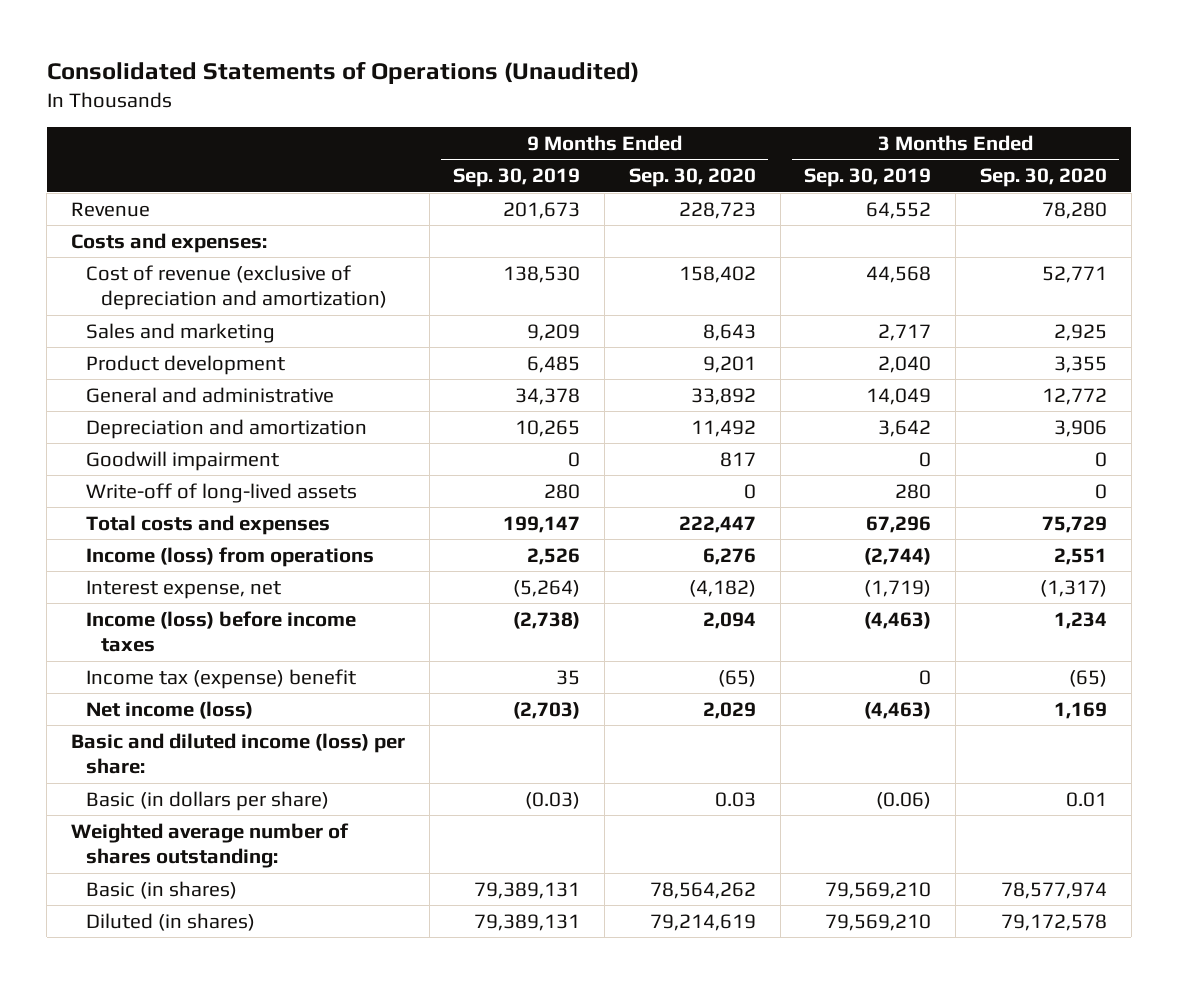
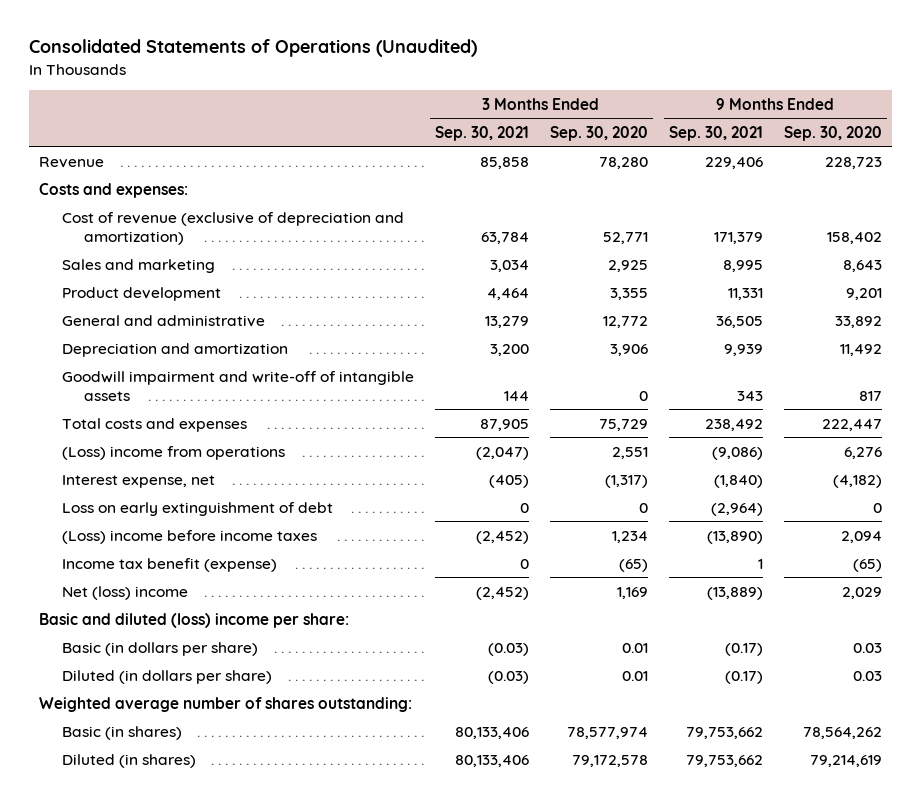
[453,168,581,188] Sep. 30, 2019 -> none
[804,168,932,188] Sep. 30, 2019 -> none
none -> [434,126,529,142] Sep. 30, 2021
none -> [668,126,763,142] Sep. 30, 2021
[86,482,358,503] Write-off of long-lived assets -> none
[86,450,280,471] Goodwill impairment -> [61,370,414,401] Goodwill impairment and write-off of intangible assets
[86,546,375,567] Income (loss) from operations -> [61,445,285,460] (Loss) income from operations
none -> [61,501,333,516] Loss on early extinguishment of debt
[86,610,357,653] Income (loss) before income taxes -> [61,529,317,544] (Loss) income before income taxes
[86,668,357,689] Income tax (expense) benefit -> [61,557,277,572] Income tax benefit (expense)
[86,700,254,719] Net income (loss) -> [61,585,188,600] Net (loss) income
[70,732,405,775] Basic and diluted income (loss) per share: -> [39,612,350,628] Basic and diluted (loss) income per share:
none -> [61,669,272,684] Diluted (in dollars per share)

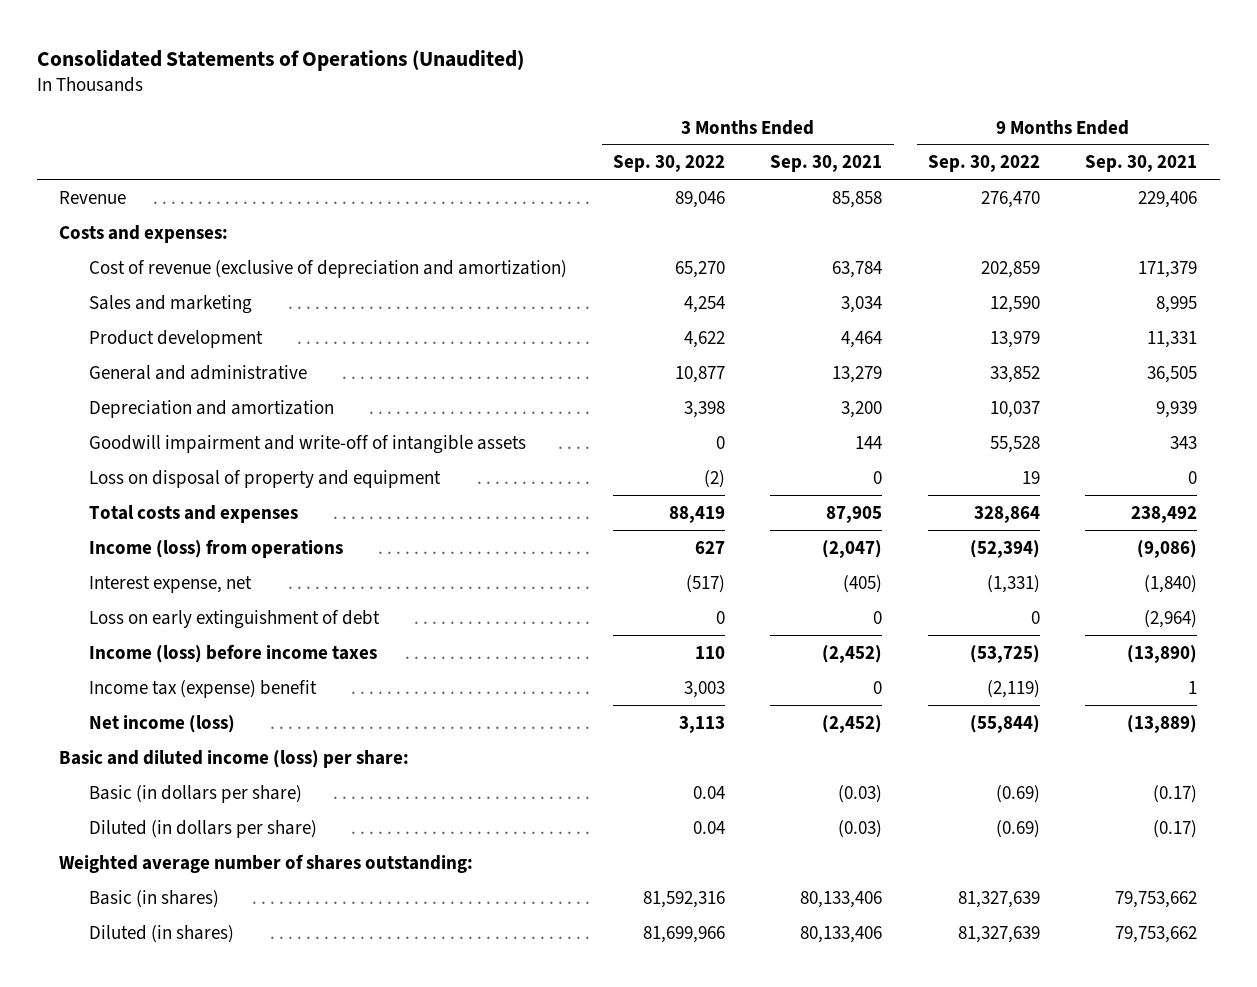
[549,126,648,142] Sep. 30, 2020 -> none
[783,126,882,142] Sep. 30, 2020 -> none
none -> [612,155,725,173] Sep. 30, 2022
none -> [927,155,1040,173] Sep. 30, 2022
none -> [89,469,442,488] Loss on disposal of property and equipment
[61,445,285,460] (Loss) income from operations -> [89,538,344,558] Income (loss) from operations
[61,529,317,544] (Loss) income before income taxes -> [89,643,378,663] Income (loss) before income taxes
[61,557,277,572] Income tax benefit (expense) -> [89,679,318,698] Income tax (expense) benefit
[61,585,188,600] Net (loss) income -> [89,714,236,733] Net income (loss)
[39,612,350,628] Basic and diluted (loss) income per share: -> [59,749,410,768] Basic and diluted income (loss) per share:

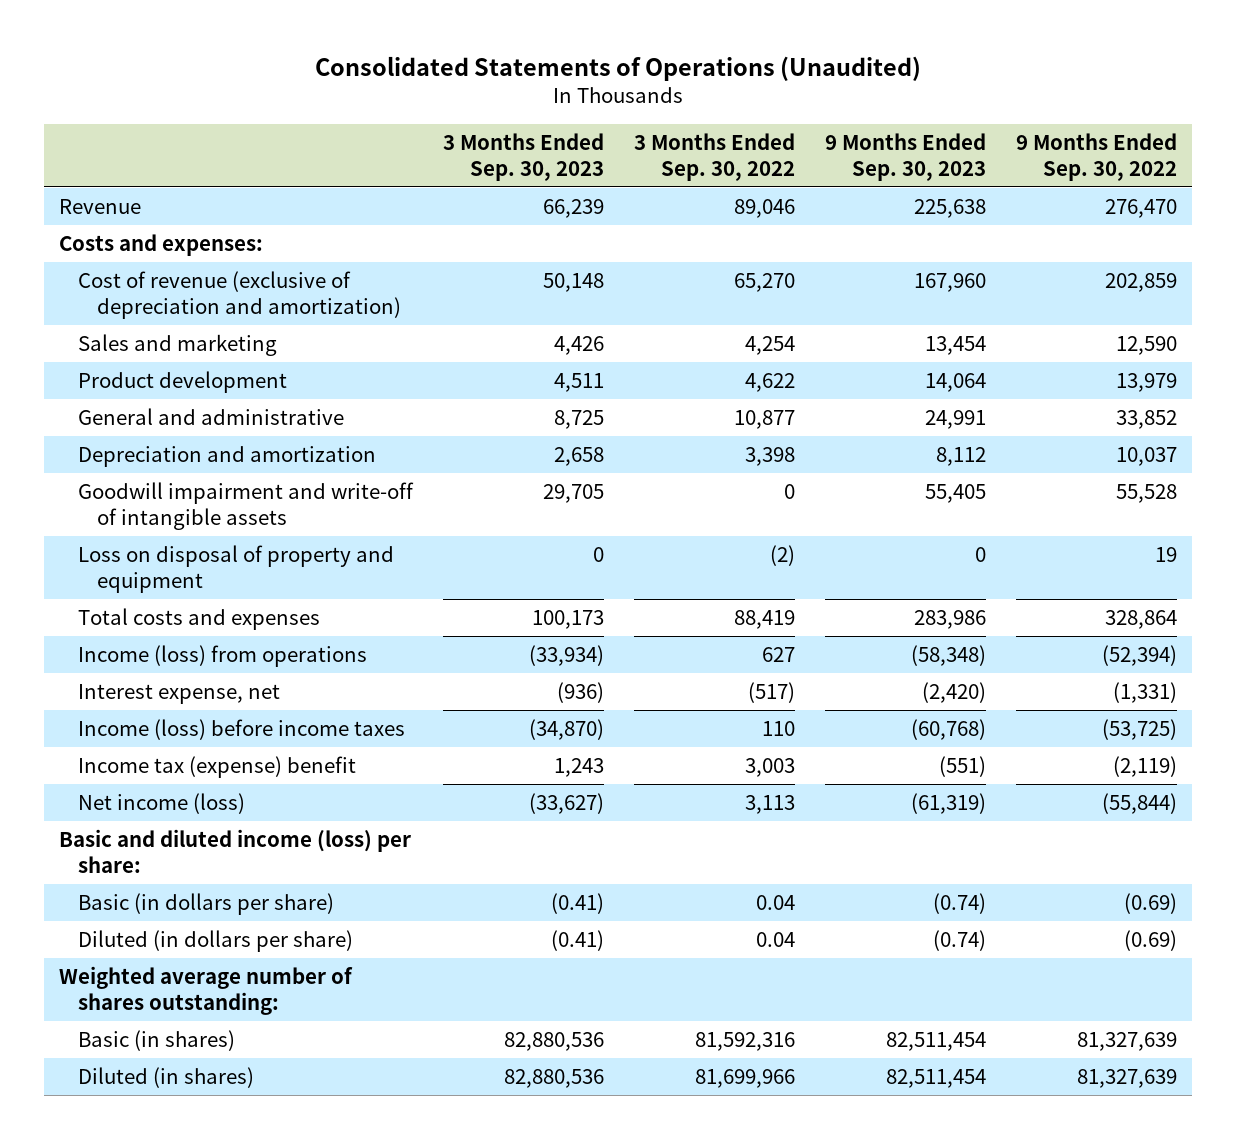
[770,155,883,173] Sep. 30, 2021 -> none
[1085,155,1198,173] Sep. 30, 2021 -> none
none -> [442,133,604,181] 3 Months Ended Sep. 30, 2023
none -> [824,133,986,181] 9 Months Ended Sep. 30, 2023
[89,609,381,629] Loss on early extinguishment of debt -> none

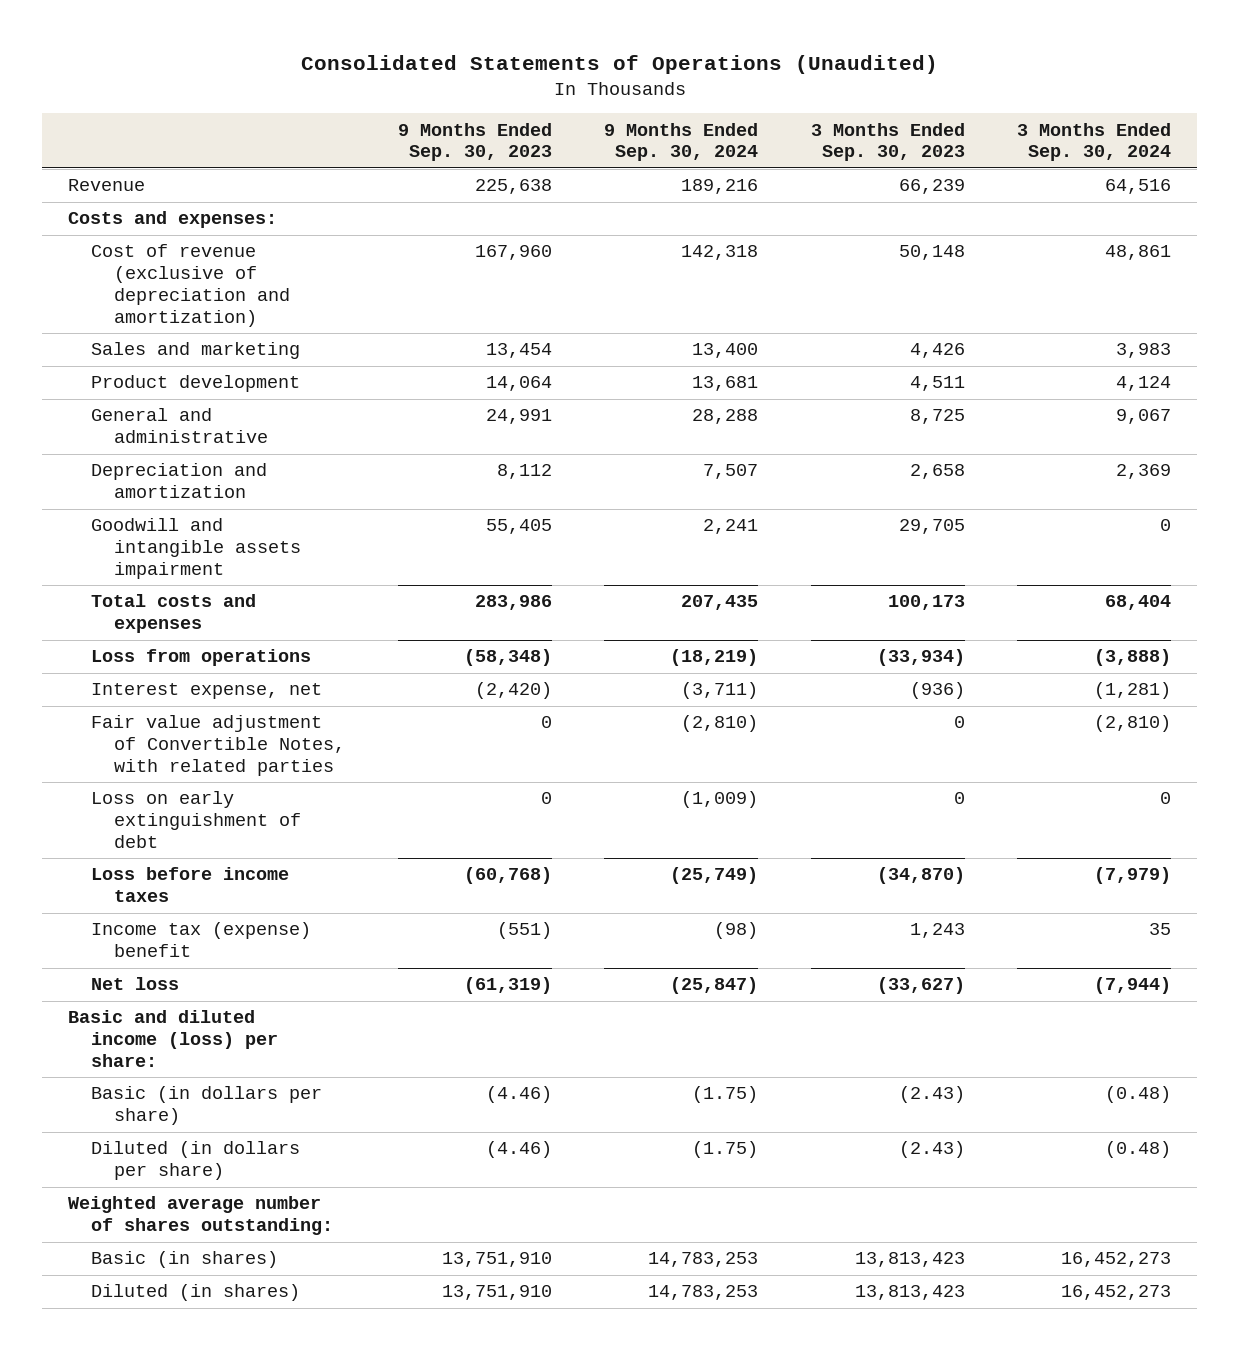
[633,133,795,181] 3 Months Ended Sep. 30, 2022 -> none
[1015,133,1177,181] 9 Months Ended Sep. 30, 2022 -> none
none -> [604,122,759,162] 9 Months Ended Sep. 30, 2024
none -> [1017,122,1172,162] 3 Months Ended Sep. 30, 2024
[77,545,394,593] Loss on disposal of property and equipment -> none
[77,482,414,530] Goodwill impairment and write-off of intangible assets -> [91,518,302,580] Goodwill and intangible assets impairment
[77,645,367,668] Income (loss) from operations -> [91,649,312,667] Loss from operations
none -> [91,715,346,777] Fair value adjustment of Convertible Notes, with related parties
none -> [91,791,302,849] Loss on early extinguishment of debt
[77,719,405,741] Income (loss) before income taxes -> [91,867,290,903] Loss before income taxes
[77,793,245,815] Net income (loss) -> [91,977,180,991] Net loss
[550,893,604,915] (0.41) -> [898,1086,965,1104] (2.43)
[932,893,986,915] (0.74) -> [485,1086,552,1104] (4.46)
[550,930,604,952] (0.41) -> [898,1141,965,1159] (2.43)
[932,930,986,952] (0.74) -> [485,1141,552,1159] (4.46)
[503,1032,604,1052] 82,880,536 -> [854,1252,965,1268] 13,813,423
[885,1032,986,1052] 82,511,454 -> [441,1252,552,1268] 13,751,910
[503,1069,604,1089] 82,880,536 -> [854,1285,965,1301] 13,813,423
[885,1069,986,1089] 82,511,454 -> [441,1285,552,1301] 13,751,910

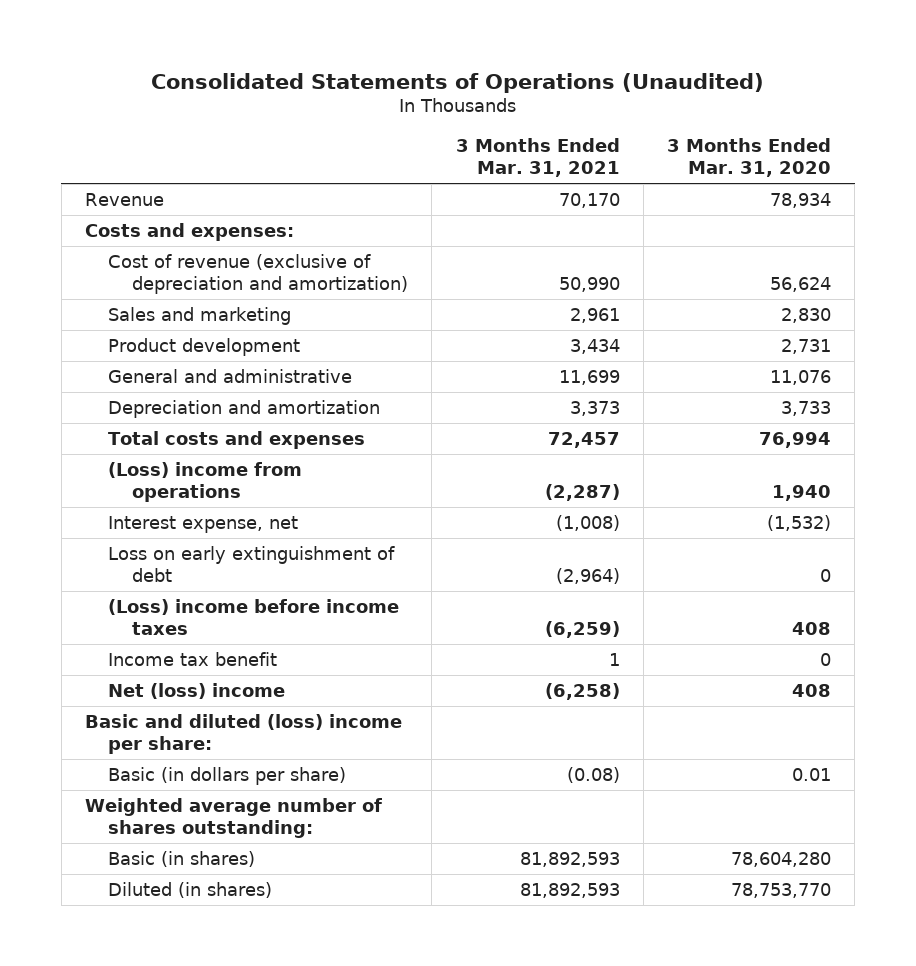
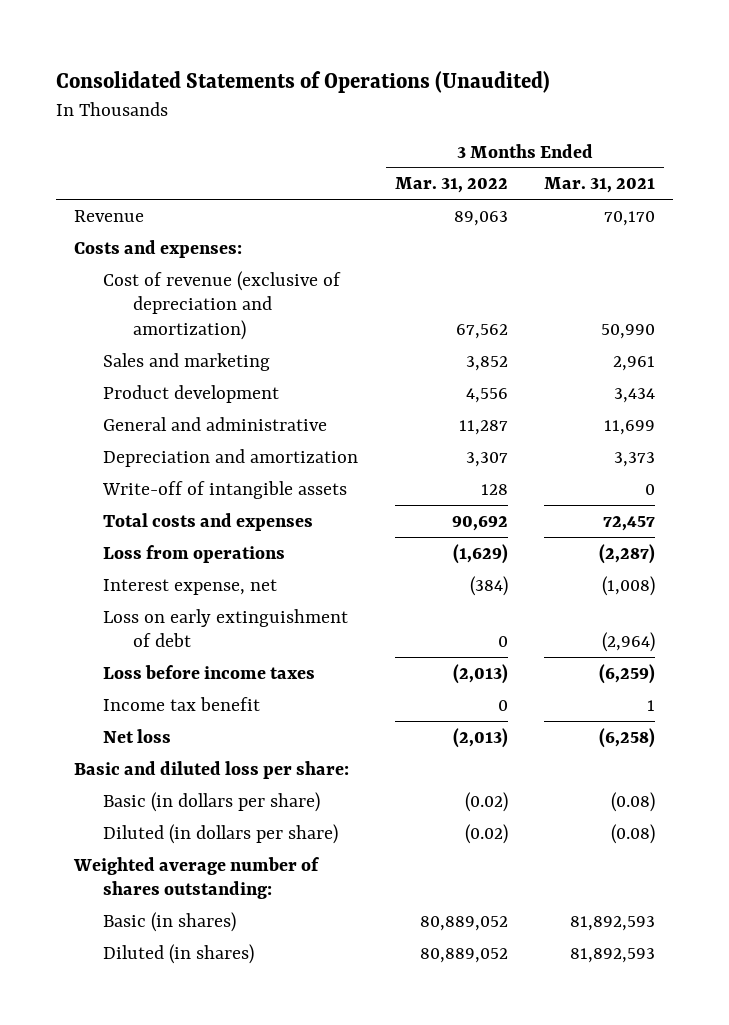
[667,137,832,178] 3 Months Ended Mar. 31, 2020 -> none
none -> [394,177,508,194] Mar. 31, 2022
none -> [102,480,348,499] Write-off of intangible assets
[108,461,303,503] (Loss) income from operations -> [103,544,286,563] Loss from operations
[108,598,400,636] (Loss) income before income taxes -> [103,664,316,679] Loss before income taxes
[108,682,286,699] Net (loss) income -> [103,728,172,743] Net loss
[84,713,402,755] Basic and diluted (loss) income per share: -> [74,760,350,779] Basic and diluted loss per share:
none -> [103,823,339,844] Diluted (in dollars per share)

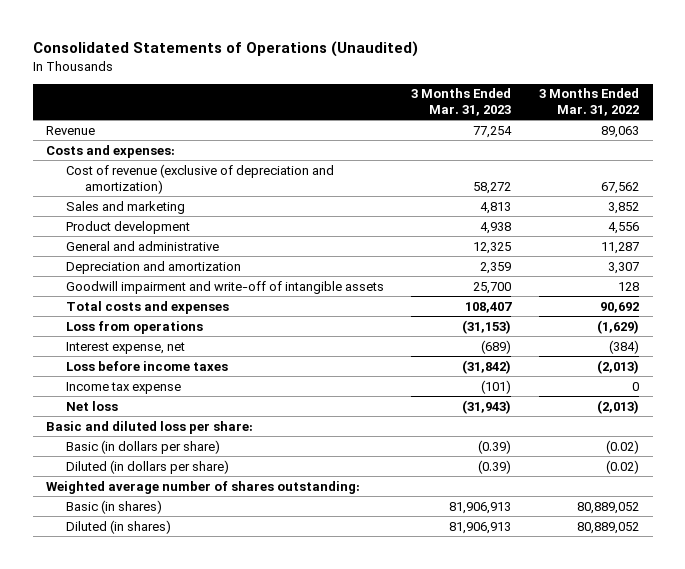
[543,177,655,194] Mar. 31, 2021 -> none
none -> [411,88,512,117] 3 Months Ended Mar. 31, 2023
[102,480,348,499] Write-off of intangible assets -> [65,280,384,294] Goodwill impairment and write-off of intangible assets
[103,608,349,648] Loss on early extinguishment of debt -> none
[103,696,261,711] Income tax benefit -> [65,381,181,394] Income tax expense

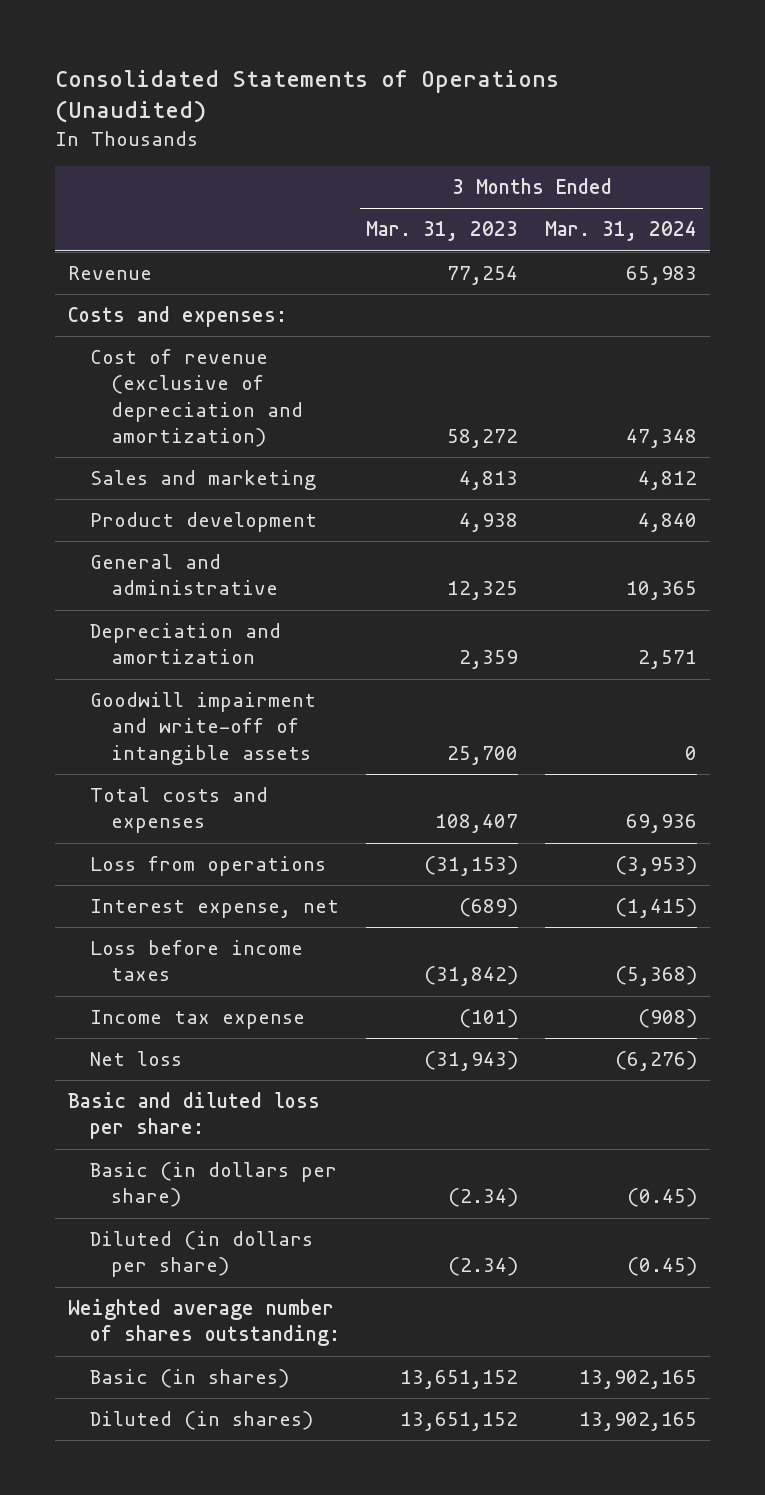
[538,88,639,117] 3 Months Ended Mar. 31, 2022 -> none
none -> [544,221,697,242] Mar. 31, 2024
[478,439,512,454] (0.39) -> [448,1188,519,1208] (2.34)
[478,459,512,474] (0.39) -> [448,1257,519,1277] (2.34)
[449,501,512,514] 81,906,913 -> [400,1370,519,1390] 13,651,152
[449,521,512,534] 81,906,913 -> [400,1412,519,1432] 13,651,152

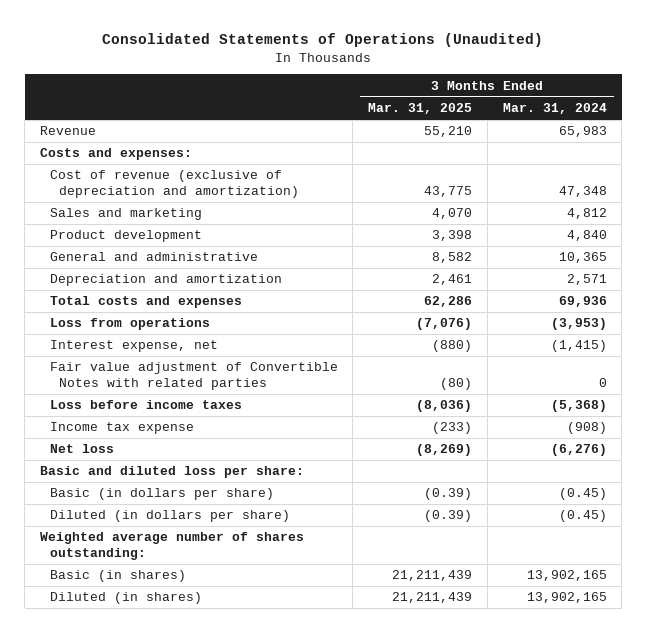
[366,221,519,242] Mar. 31, 2023 -> none
none -> [368,103,473,115] Mar. 31, 2025
[89,692,316,765] Goodwill impairment and write-off of intangible assets -> none
none -> [49,362,338,390] Fair value adjustment of Convertible Notes with related parties

